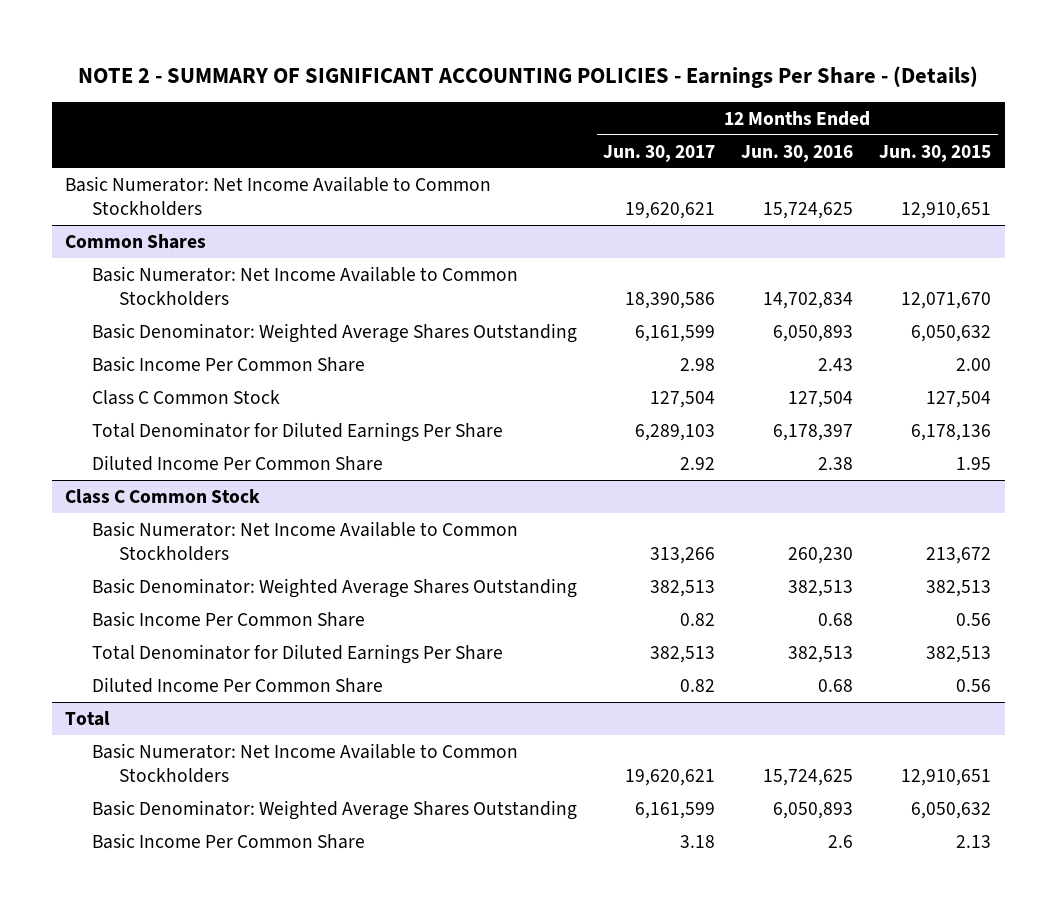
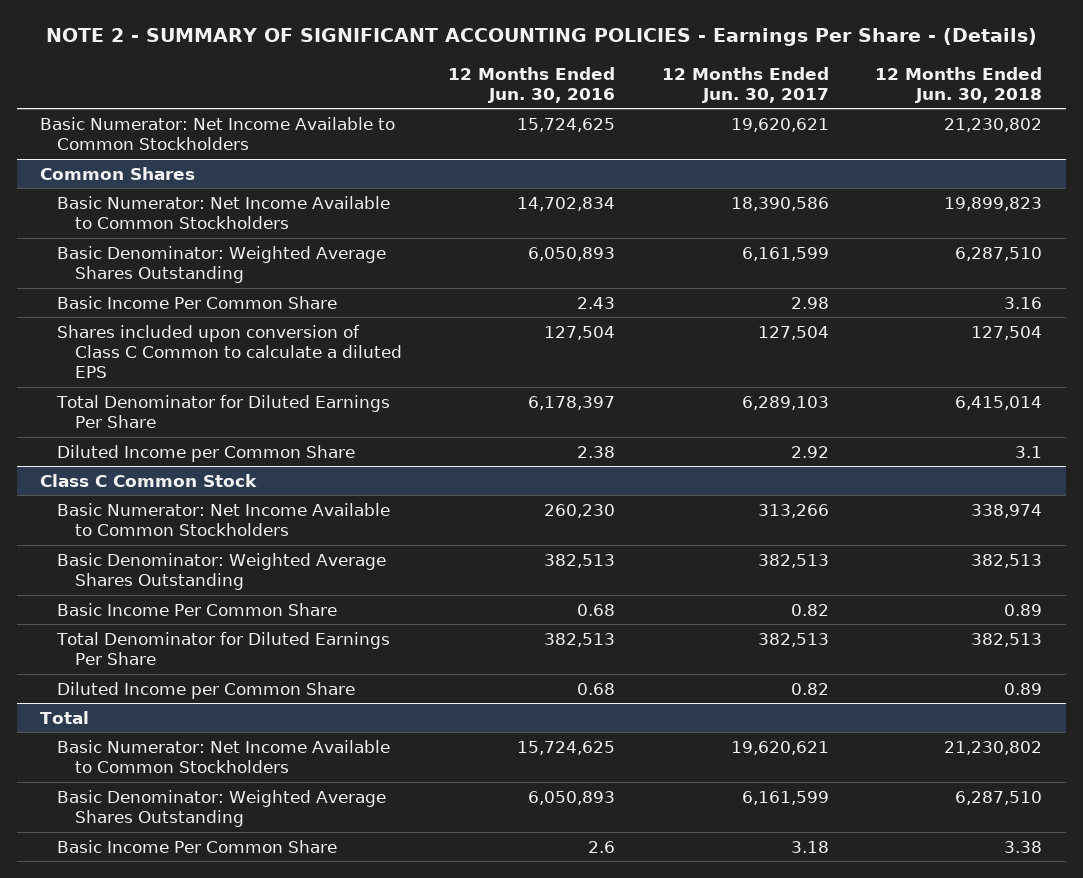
[879,144,992,162] Jun. 30, 2015 -> none
none -> [875,66,1043,103] 12 Months Ended Jun. 30, 2018
[92,389,281,405] Class C Common Stock -> [57,324,402,379] Shares included upon conversion of Class C Common to calculate a diluted EPS
[92,454,384,471] Diluted Income Per Common Share -> [57,444,356,462] Diluted Income per Common Share
[92,676,384,693] Diluted Income Per Common Share -> [57,681,356,699] Diluted Income per Common Share

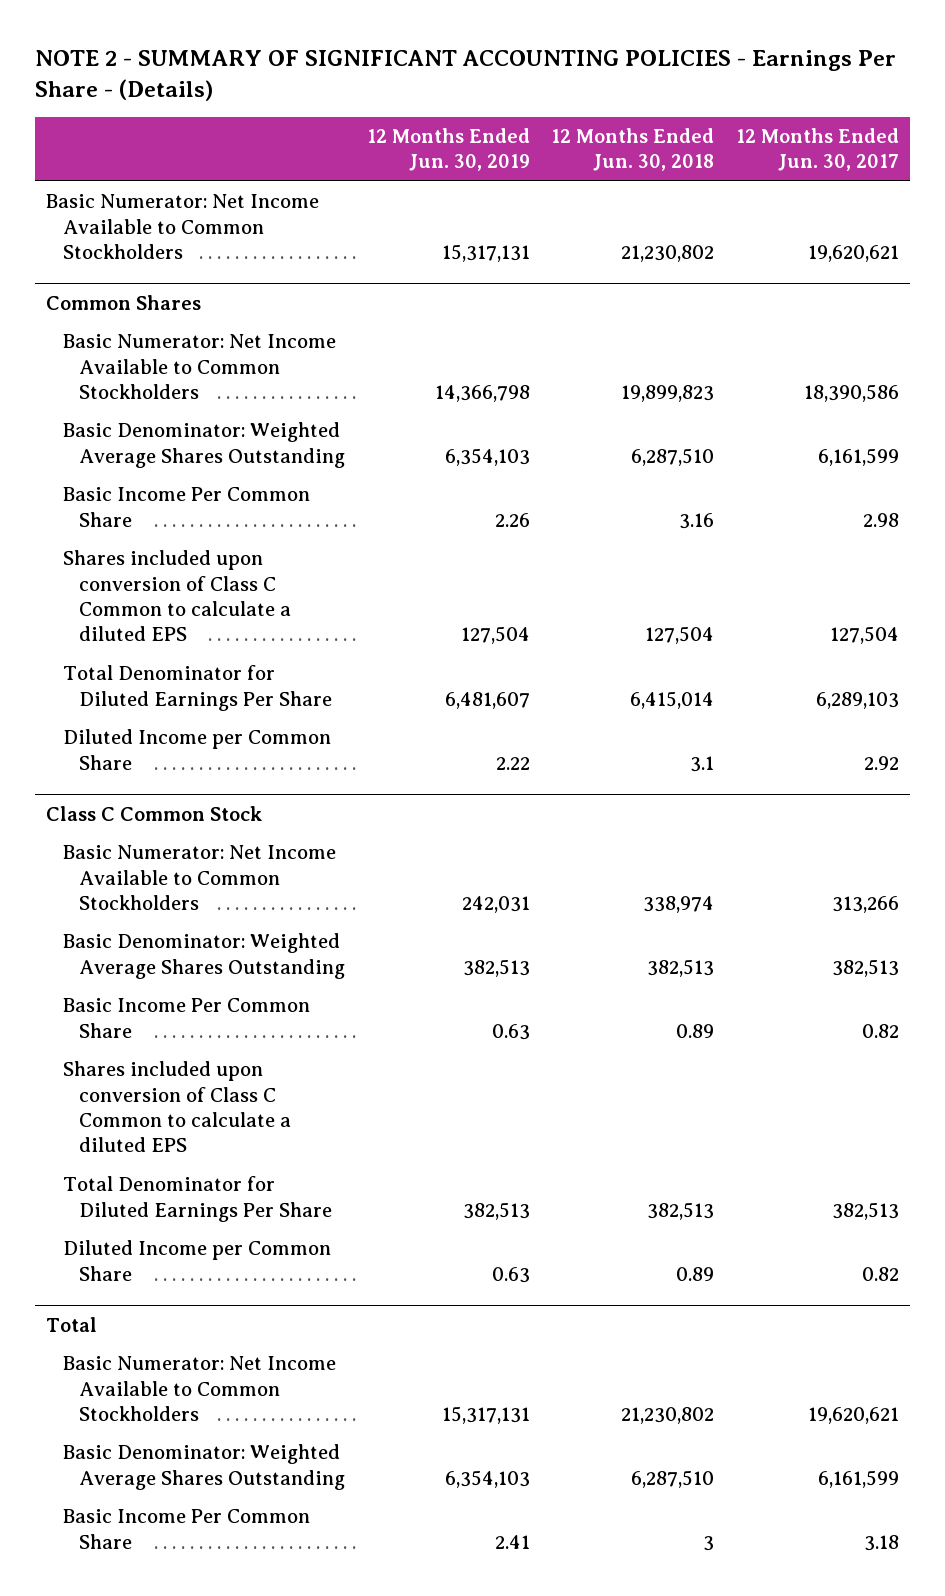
[448,66,616,103] 12 Months Ended Jun. 30, 2016 -> none
none -> [366,128,530,172] 12 Months Ended Jun. 30, 2019
none -> [62,1061,292,1153] Shares included upon conversion of Class C Common to calculate a diluted EPS
[1004,840,1043,853] 3.38 -> [703,1535,715,1551] 3

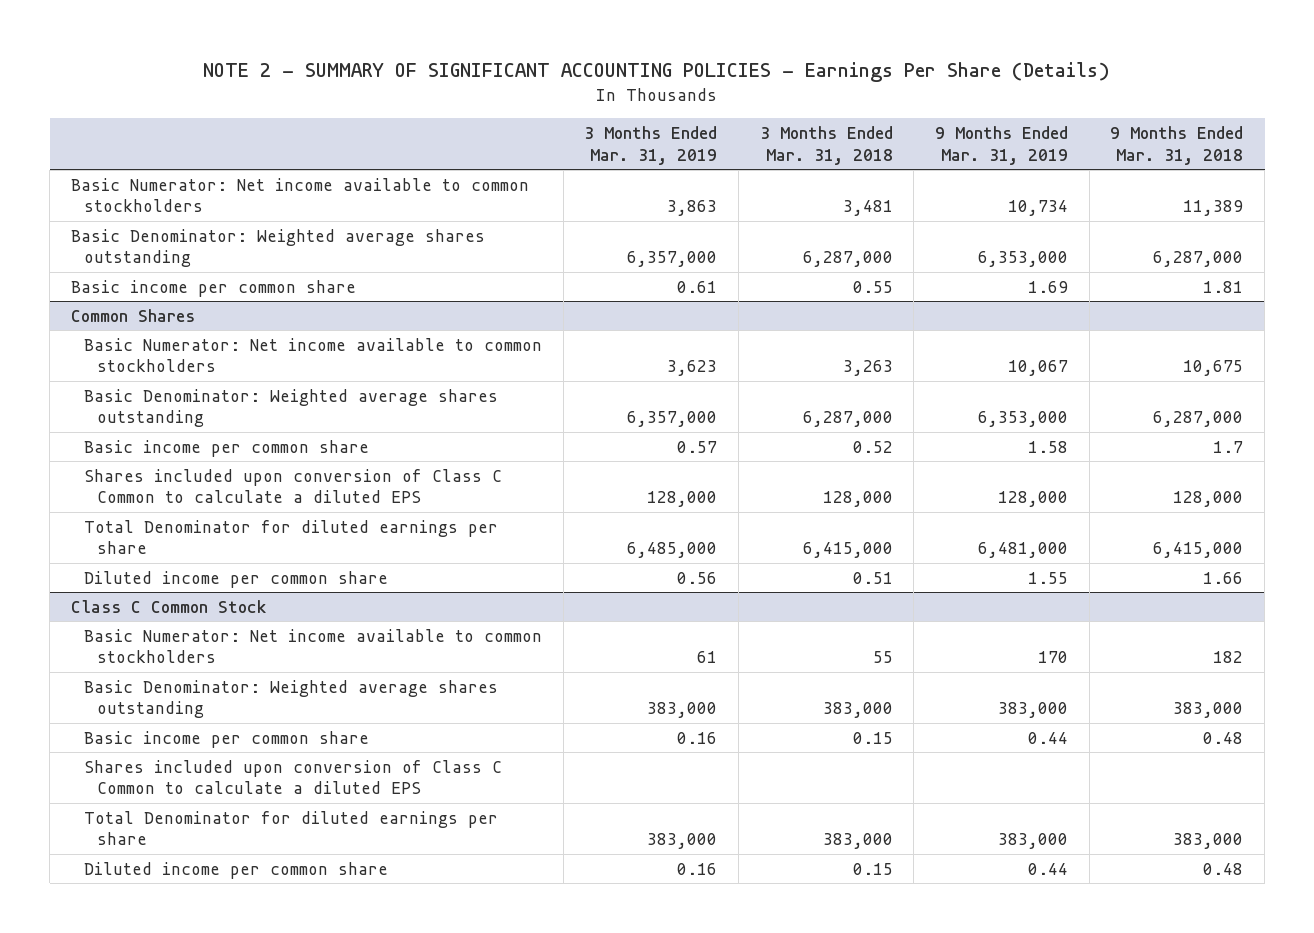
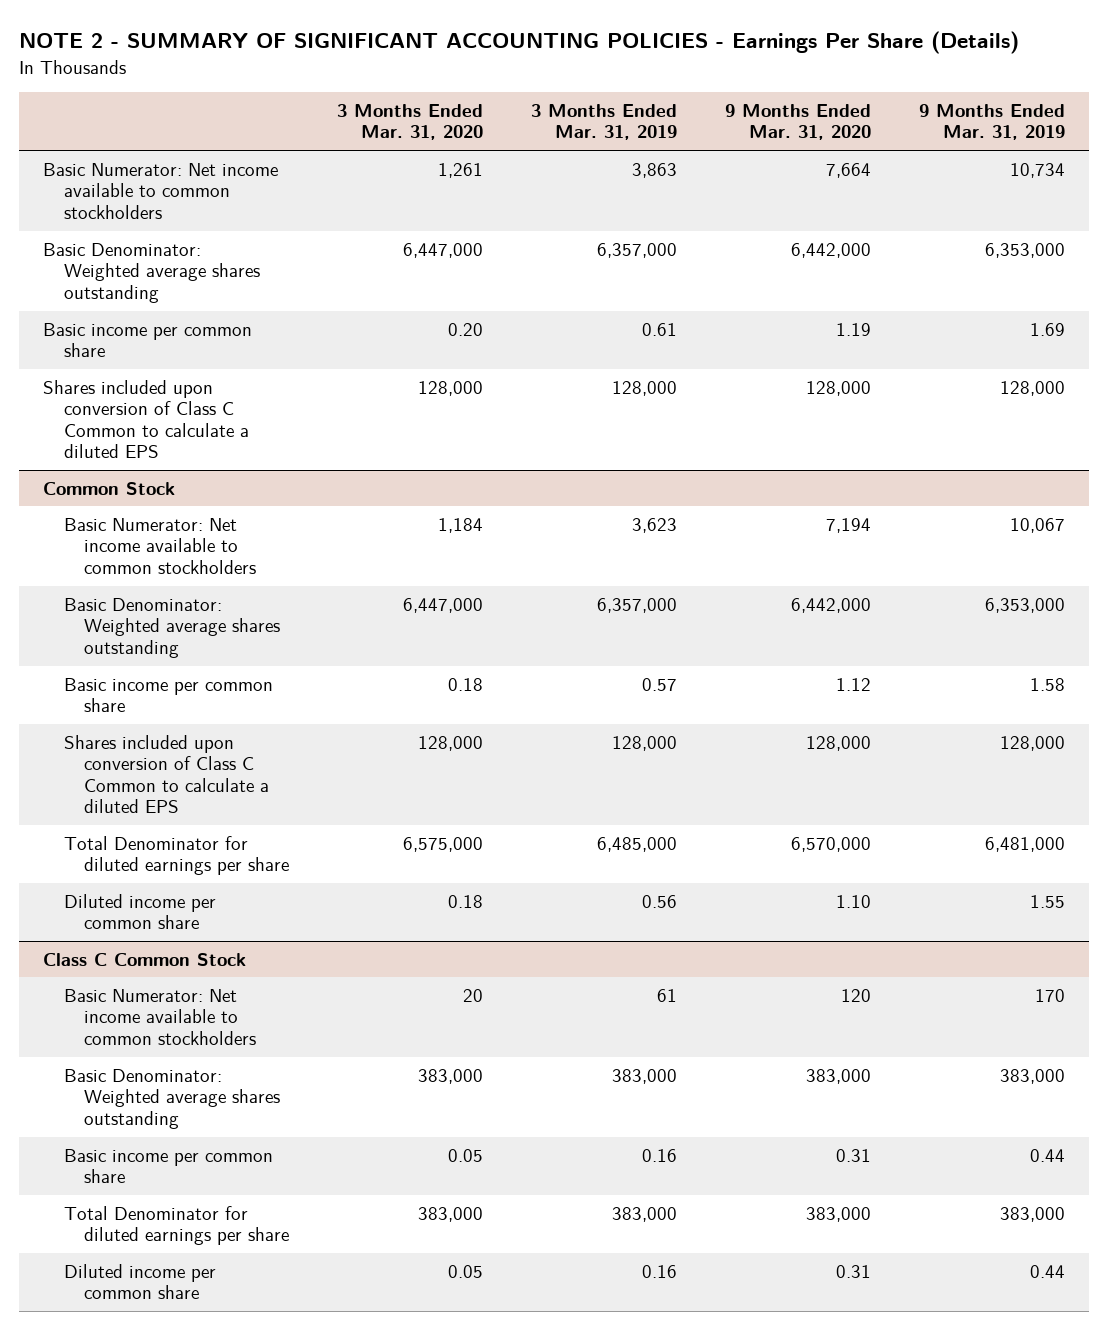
[759,126,893,165] 3 Months Ended Mar. 31, 2018 -> none
[1110,126,1244,165] 9 Months Ended Mar. 31, 2018 -> none
none -> [337,103,484,141] 3 Months Ended Mar. 31, 2020
none -> [725,103,872,141] 9 Months Ended Mar. 31, 2020
none -> [43,379,249,459] Shares included upon conversion of Class C Common to calculate a diluted EPS
[70,308,195,322] Common Shares -> [43,481,176,495] Common Stock
[83,759,502,795] Shares included upon conversion of Class C Common to calculate a diluted EPS -> none

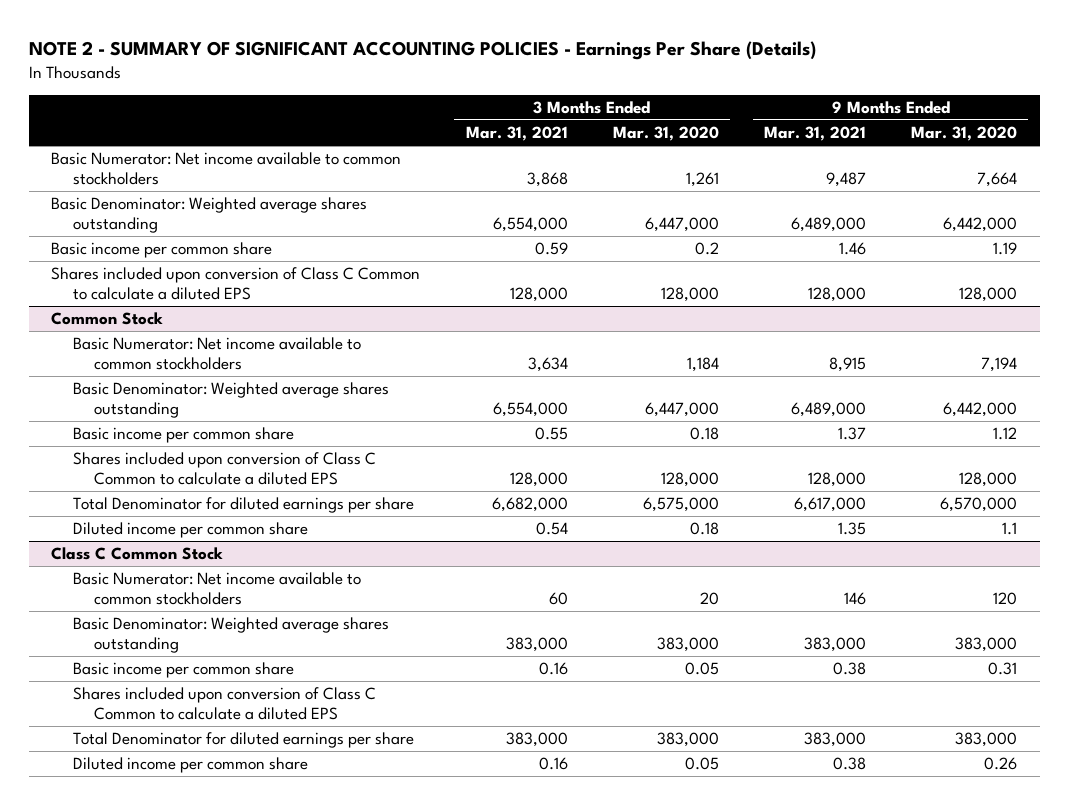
[531,103,678,141] 3 Months Ended Mar. 31, 2019 -> none
[919,103,1066,141] 9 Months Ended Mar. 31, 2019 -> none
none -> [465,126,568,142] Mar. 31, 2021
none -> [763,126,866,142] Mar. 31, 2021
[448,322,484,336] 0.20 -> [694,242,719,256] 0.2
[836,894,872,908] 1.10 -> [1002,522,1018,536] 1.1
none -> [72,687,376,721] Shares included upon conversion of Class C Common to calculate a diluted EPS
[836,1264,872,1278] 0.31 -> [984,757,1018,771] 0.26

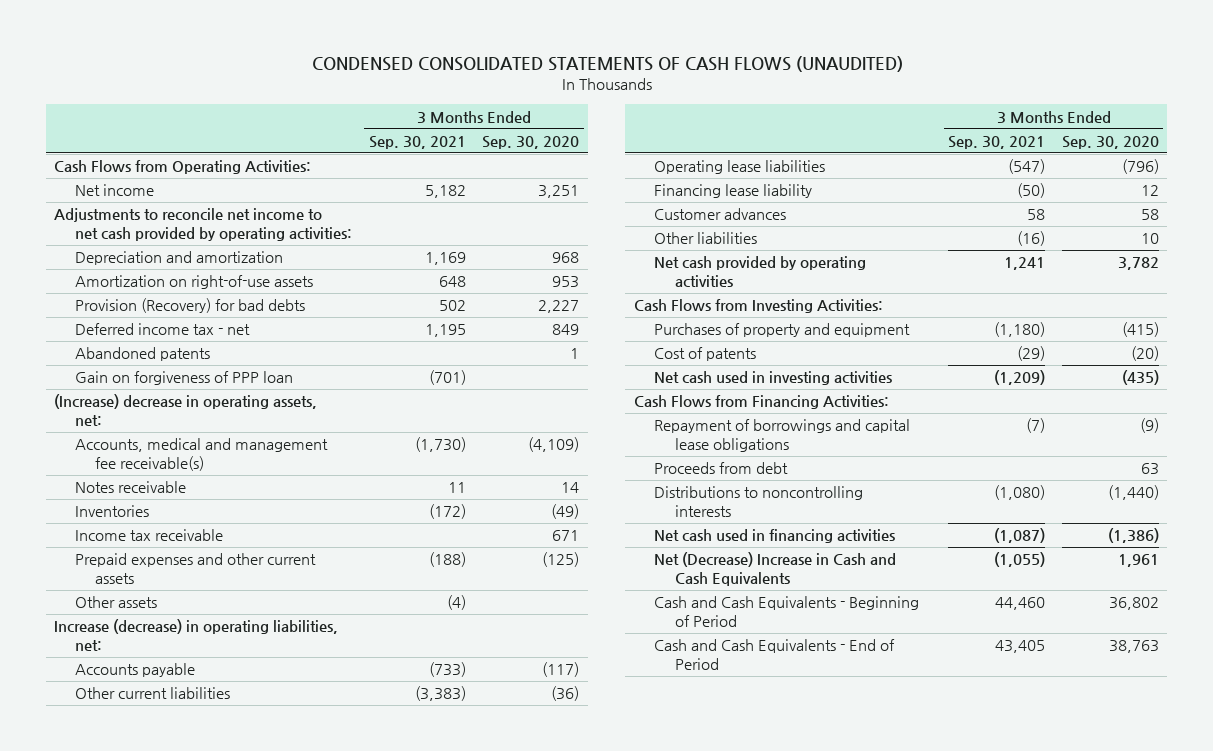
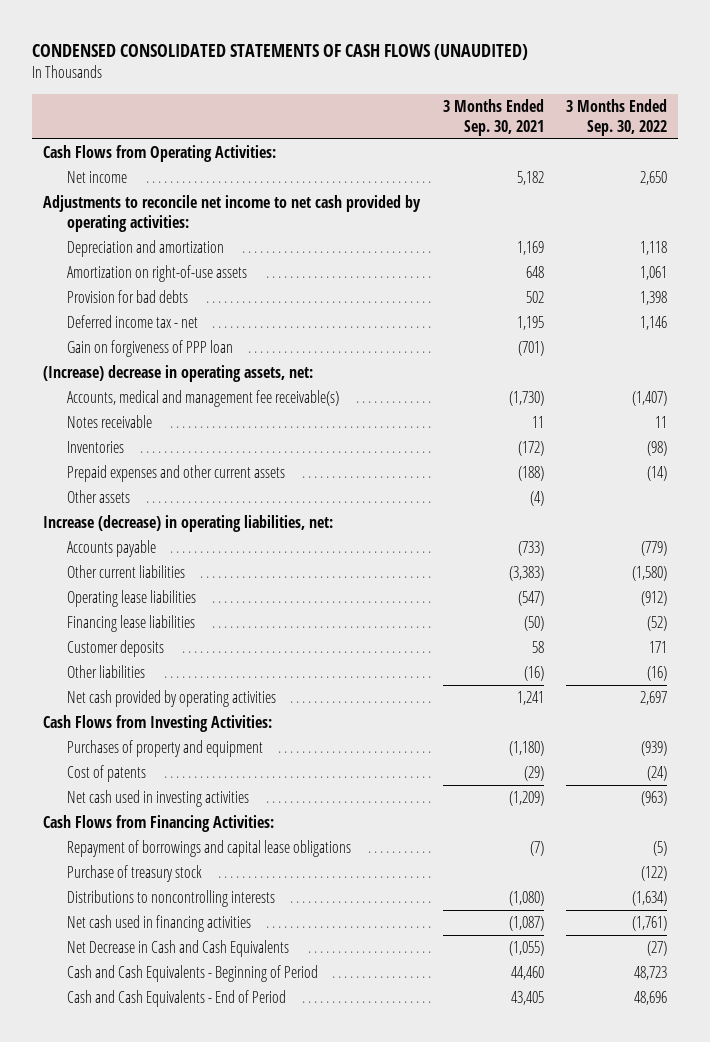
[482,136,580,150] Sep. 30, 2020 -> none
none -> [565,98,667,136] 3 Months Ended Sep. 30, 2022
[74,298,305,314] Provision (Recovery) for bad debts -> [67,290,189,304] Provision for bad debts
[74,347,210,362] Abandoned patents -> none
[74,529,223,542] Income tax receivable -> none
[654,184,813,199] Financing lease liability -> [67,615,196,633] Financing lease liabilities
[654,208,787,221] Customer advances -> [67,640,165,658] Customer deposits
[654,462,789,475] Proceeds from debt -> none
none -> [67,865,203,883] Purchase of treasury stock
[654,552,897,587] Net (Decrease) Increase in Cash and Cash Equivalents -> [67,940,290,958] Net Decrease in Cash and Cash Equivalents

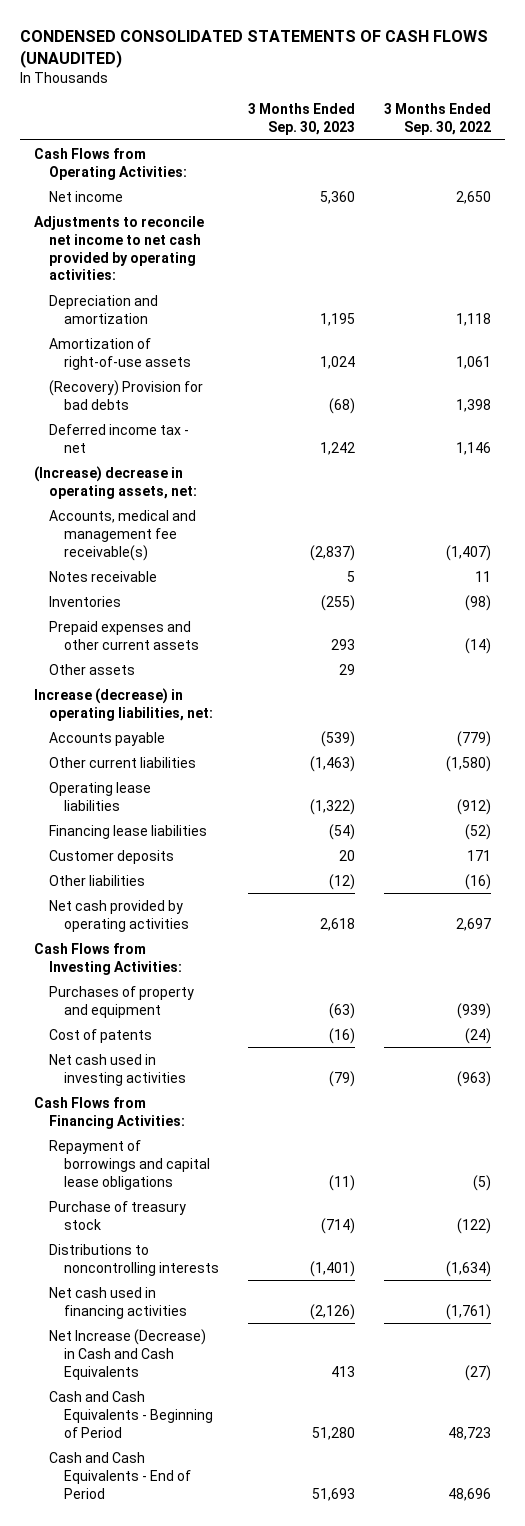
[442,98,544,136] 3 Months Ended Sep. 30, 2021 -> none
none -> [247,103,355,136] 3 Months Ended Sep. 30, 2023
[67,265,248,283] Amortization on right-of-use assets -> [49,337,191,370] Amortization of right-of-use assets
[67,290,189,304] Provision for bad debts -> [49,379,204,410] (Recovery) Provision for bad debts
[67,340,234,358] Gain on forgiveness of PPP loan -> none
[67,940,290,958] Net Decrease in Cash and Cash Equivalents -> [49,1328,207,1380] Net Increase (Decrease) in Cash and Cash Equivalents

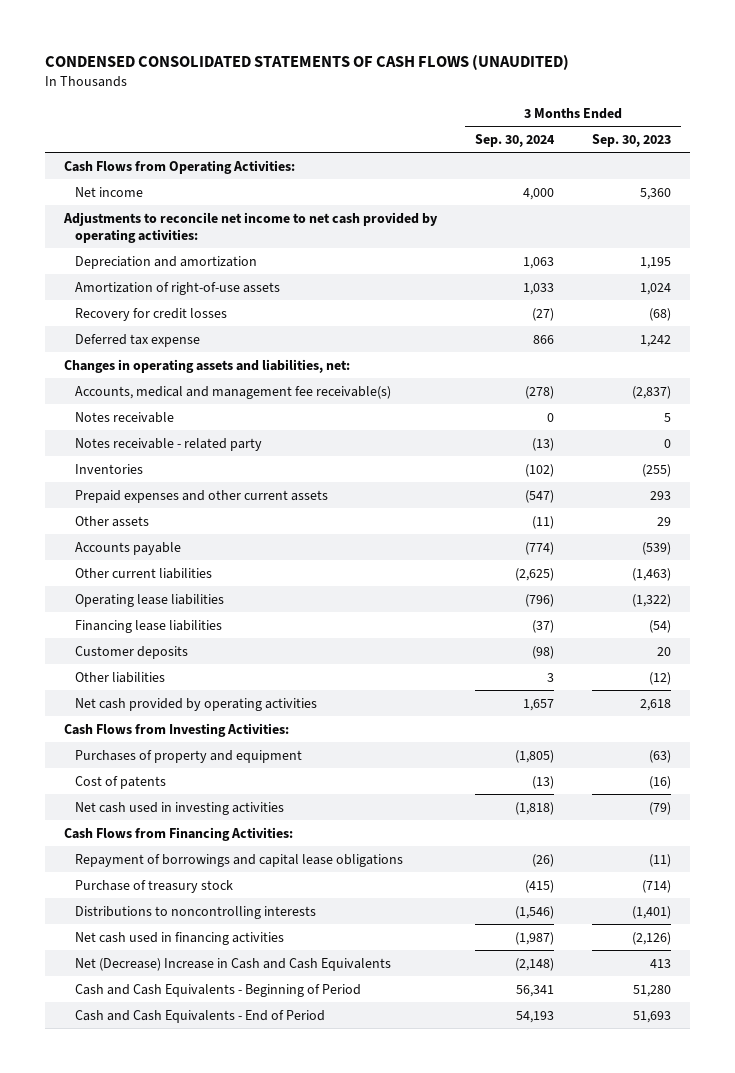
[383,103,491,136] 3 Months Ended Sep. 30, 2022 -> none
none -> [474,133,555,147] Sep. 30, 2024
[49,379,204,410] (Recovery) Provision for bad debts -> none
none -> [74,307,227,321] Recovery for credit losses
[49,423,190,453] Deferred income tax - net -> [74,333,200,347] Deferred tax expense
[34,465,198,499] (Increase) decrease in operating assets, net: -> [63,358,350,373] Changes in operating assets and liabilities, net:
none -> [74,437,262,451] Notes receivable - related party
[34,687,214,721] Increase (decrease) in operating liabilities, net: -> none
[49,1328,207,1380] Net Increase (Decrease) in Cash and Cash Equivalents -> [74,957,391,971] Net (Decrease) Increase in Cash and Cash Equivalents

